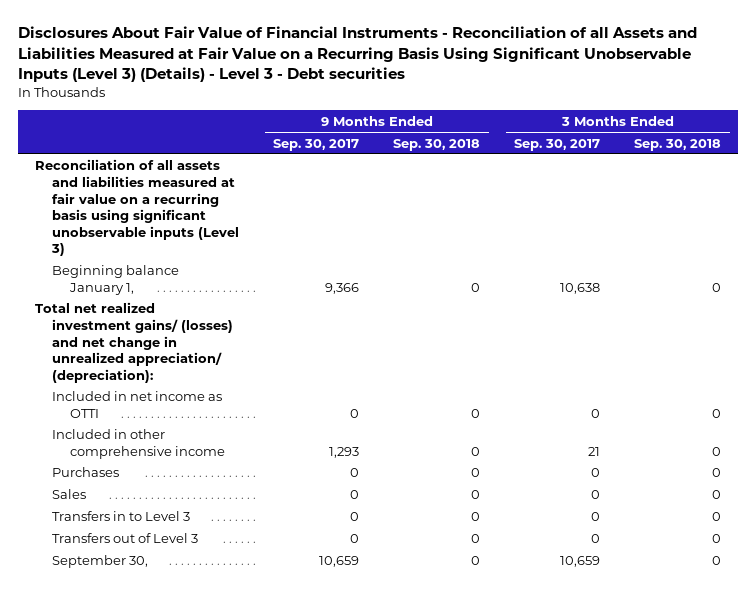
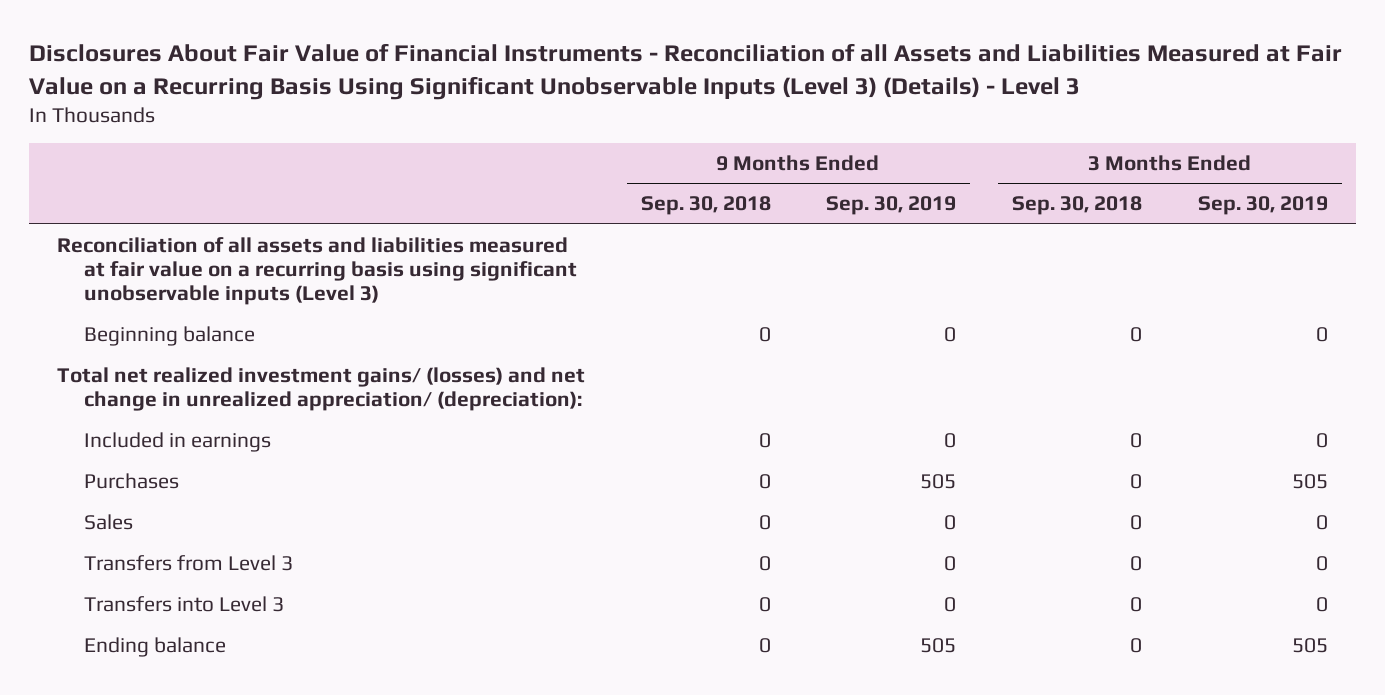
[17,26,697,83] Disclosures About Fair Value of Financial Instruments - Reconciliation of all Assets and Liabilities Measured at Fair Value on a Recurring Basis Using Significant Unobservable Inputs (Level 3) (Details) - Level 3 - Debt securities -> [28,43,1342,100] Disclosures About Fair Value of Financial Instruments - Reconciliation of all Assets and Liabilities Measured at Fair Value on a Recurring Basis Using Significant Unobservable Inputs (Level 3) (Details) - Level 3
[273,138,360,151] Sep. 30, 2017 -> none
[514,138,601,151] Sep. 30, 2017 -> none
none -> [826,196,957,216] Sep. 30, 2019
none -> [1197,196,1328,216] Sep. 30, 2019
[52,265,180,296] Beginning balance January 1, -> [83,326,255,347] Beginning balance
[52,429,225,460] Included in other comprehensive income -> none
[52,391,223,419] Included in net income as OTTI -> [83,432,271,453] Included in earnings
[52,511,191,522] Transfers in to Level 3 -> [83,555,293,572] Transfers from Level 3
[52,533,199,544] Transfers out of Level 3 -> [83,596,284,613] Transfers into Level 3
[52,555,149,569] September 30, -> [83,637,226,658] Ending balance

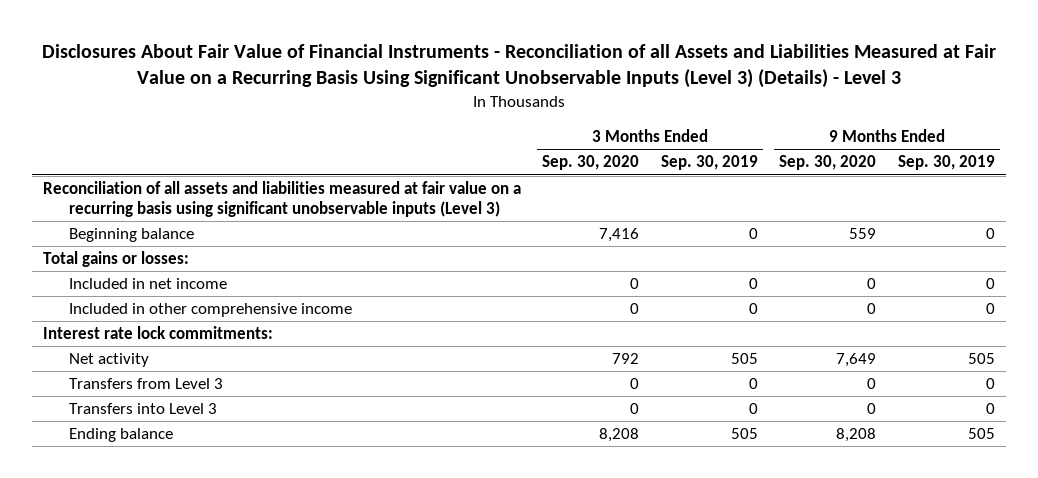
[640,196,771,216] Sep. 30, 2018 -> none
[1012,196,1143,216] Sep. 30, 2018 -> none
none -> [542,155,640,171] Sep. 30, 2020
none -> [779,155,877,171] Sep. 30, 2020
[83,514,133,531] Sales -> none
[56,367,585,412] Total net realized investment gains/ (losses) and net change in unrealized appreciation/ (depreciation): -> [42,251,189,268] Total gains or losses:
[83,432,271,453] Included in earnings -> [69,278,228,290] Included in net income
none -> [69,303,353,318] Included in other comprehensive income
none -> [42,326,273,340] Interest rate lock commitments:
[83,473,179,490] Purchases -> [69,353,150,368] Net activity

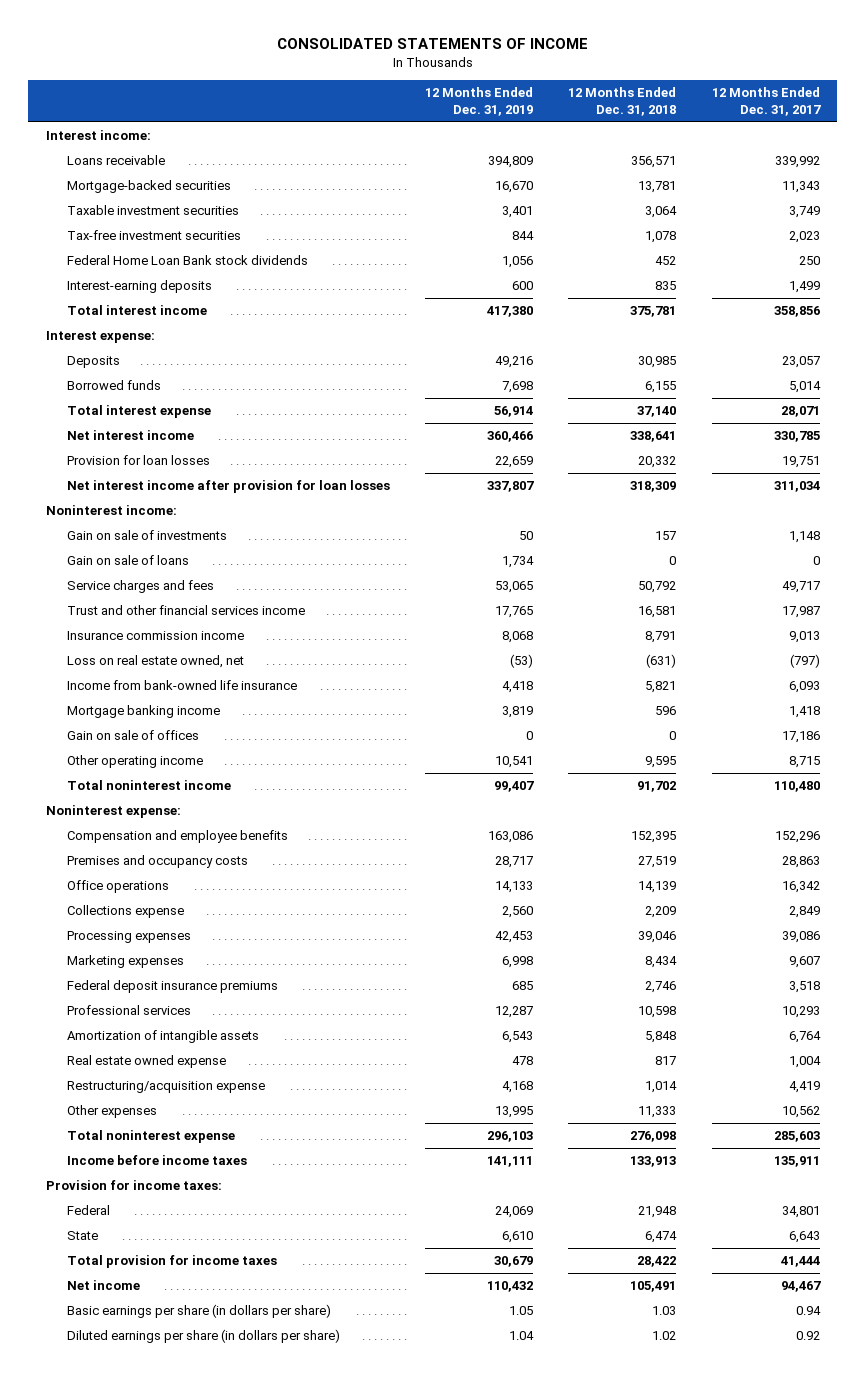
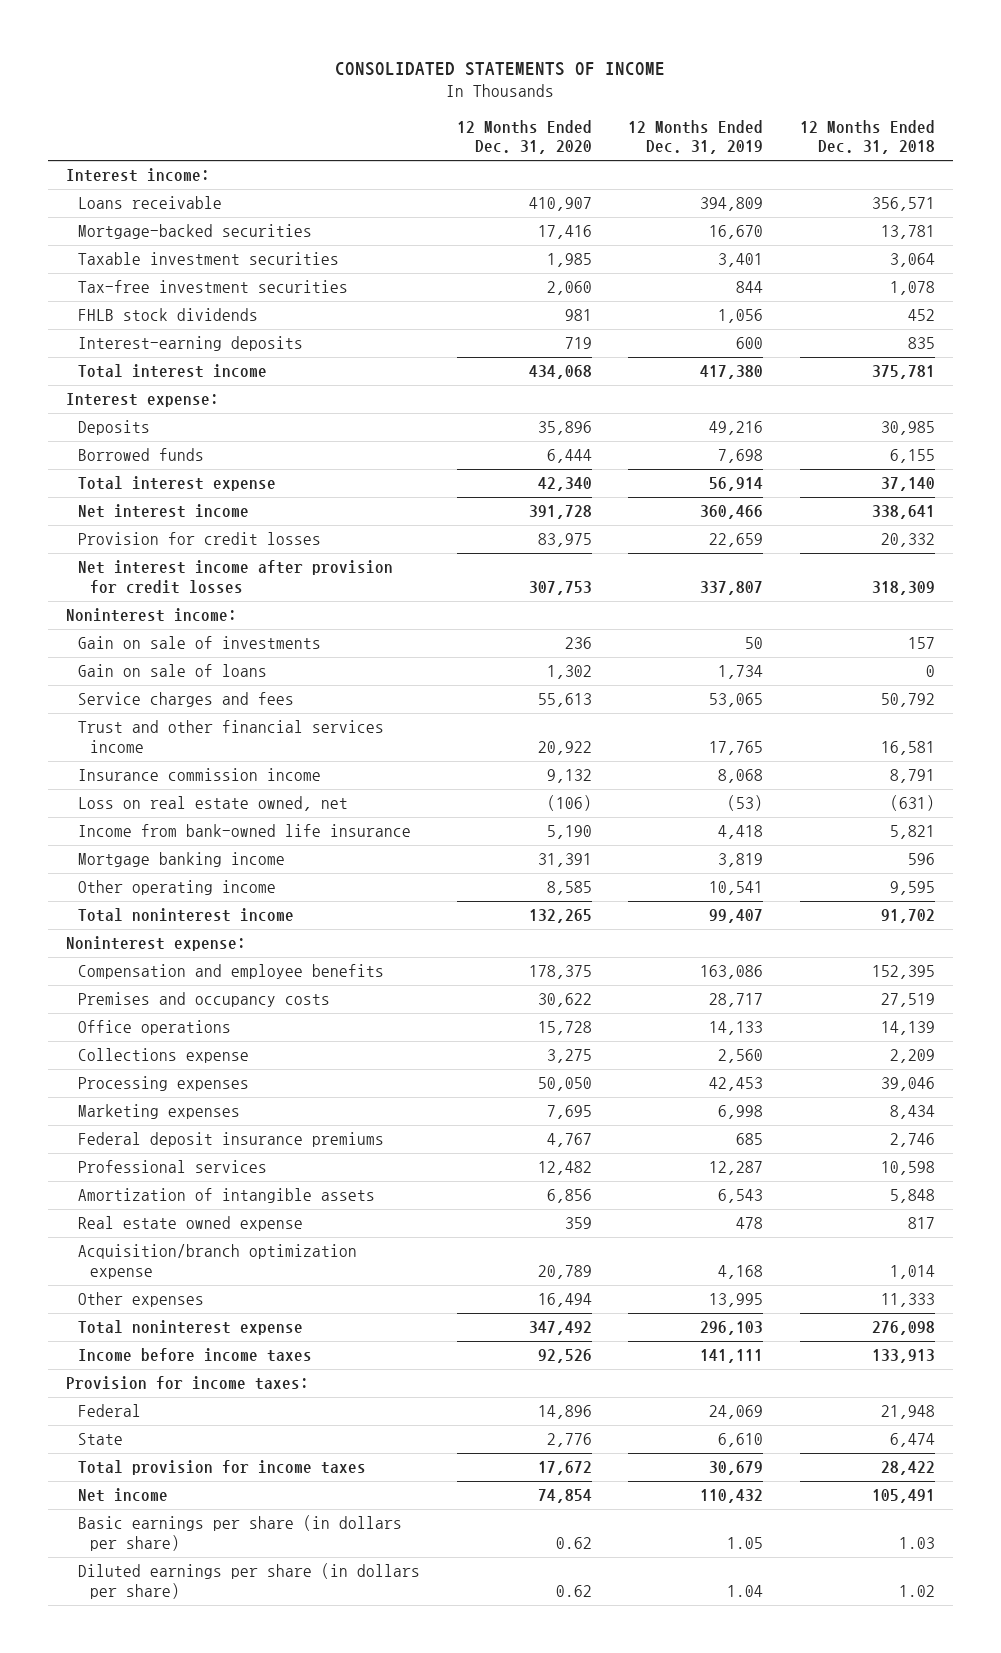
[711,87,821,116] 12 Months Ended Dec. 31, 2017 -> none
none -> [456,120,592,155] 12 Months Ended Dec. 31, 2020
[66,255,308,266] Federal Home Loan Bank stock dividends -> [78,308,259,322] FHLB stock dividends
[66,455,210,466] Provision for loan losses -> [78,532,322,546] Provision for credit losses
[66,480,390,494] Net interest income after provision for loan losses -> [78,560,394,594] Net interest income after provision for credit losses
[66,730,199,741] Gain on sale of offices -> none
[66,1081,265,1094] Restructuring/acquisition expense -> [78,1244,358,1279] Acquisition/branch optimization expense

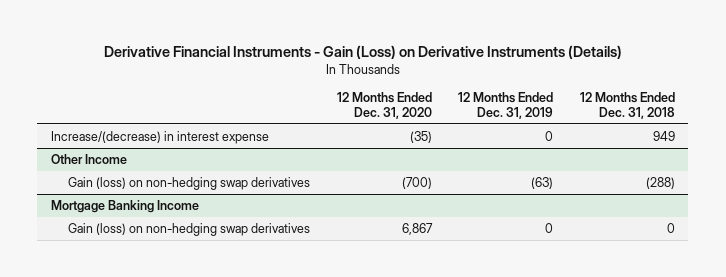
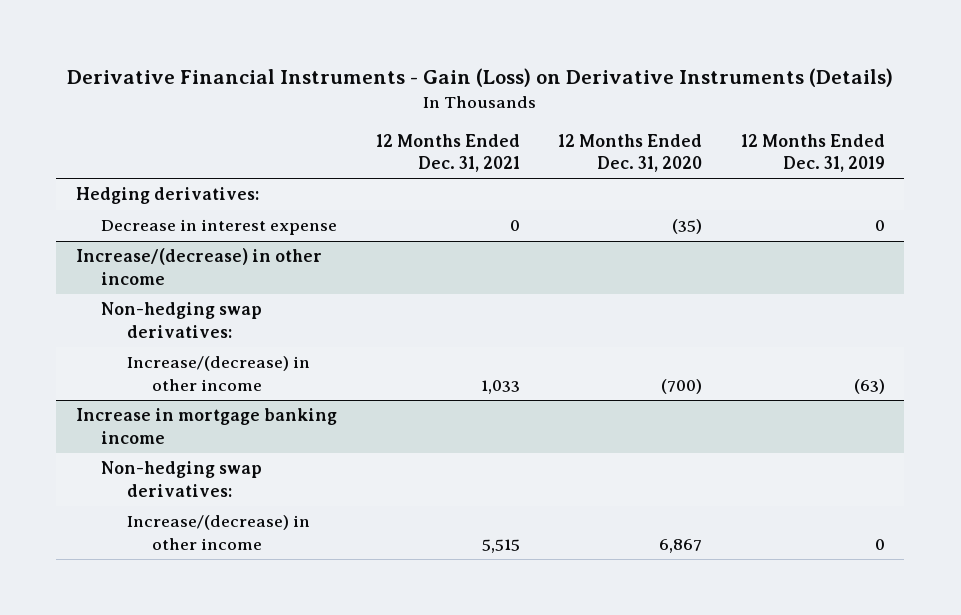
[579,92,675,120] 12 Months Ended Dec. 31, 2018 -> none
none -> [375,133,520,172] 12 Months Ended Dec. 31, 2021
none -> [75,187,259,205] Hedging derivatives:
[50,131,269,145] Increase/(decrease) in interest expense -> [101,219,338,236] Decrease in interest expense
[50,154,127,165] Other Income -> [75,248,322,285] Increase/(decrease) in other income
none -> [101,302,263,338] Non-hedging swap derivatives:
[68,177,311,191] Gain (loss) on non-hedging swap derivatives -> [126,356,310,391] Increase/(decrease) in other income
[50,200,199,214] Mortgage Banking Income -> [75,408,337,444] Increase in mortgage banking income
none -> [101,461,263,497] Non-hedging swap derivatives:
[68,223,311,237] Gain (loss) on non-hedging swap derivatives -> [126,515,310,550] Increase/(decrease) in other income

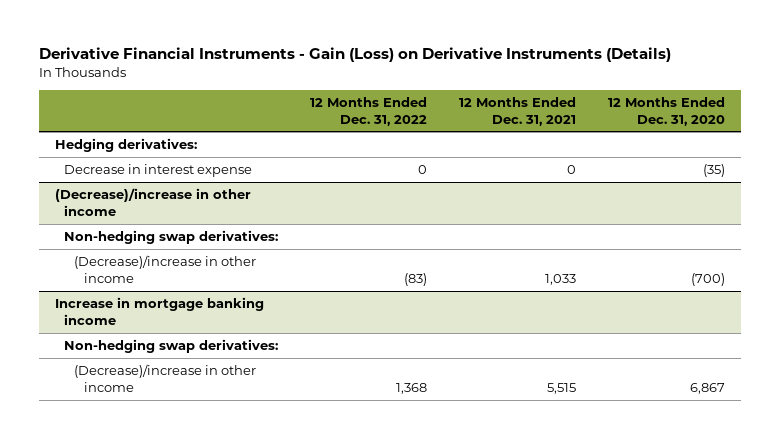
[740,133,885,172] 12 Months Ended Dec. 31, 2019 -> none
none -> [310,96,428,126] 12 Months Ended Dec. 31, 2022
[75,248,322,285] Increase/(decrease) in other income -> [54,187,251,216] (Decrease)/increase in other income
[126,356,310,391] Increase/(decrease) in other income -> [74,254,257,283] (Decrease)/increase in other income
[126,515,310,550] Increase/(decrease) in other income -> [74,363,257,392] (Decrease)/increase in other income

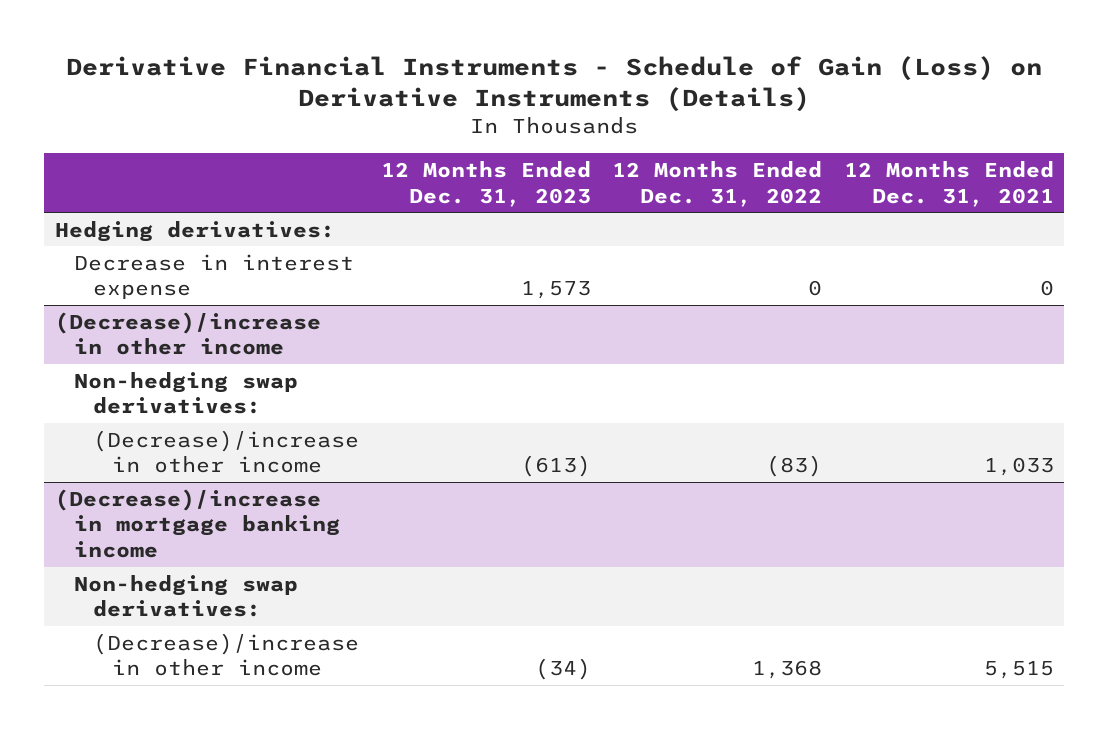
[38,47,671,63] Derivative Financial Instruments - Gain (Loss) on Derivative Instruments (Details) -> [66,56,1043,113] Derivative Financial Instruments - Schedule of Gain (Loss) on Derivative Instruments (Details)
[608,96,726,126] 12 Months Ended Dec. 31, 2020 -> none
none -> [380,160,591,207] 12 Months Ended Dec. 31, 2023
[54,296,264,325] Increase in mortgage banking income -> [54,488,340,559] (Decrease)/increase in mortgage banking income

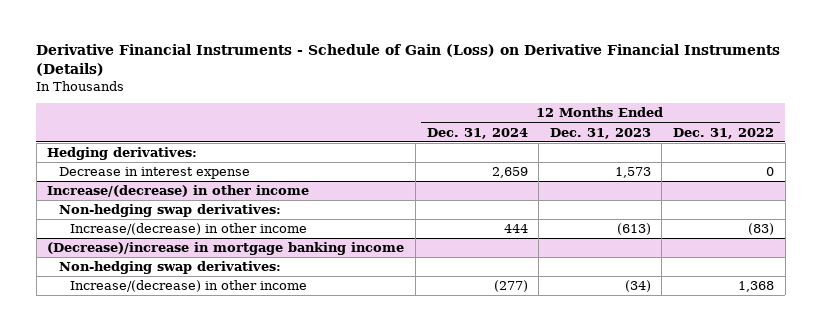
[66,56,1043,113] Derivative Financial Instruments - Schedule of Gain (Loss) on Derivative Instruments (Details) -> [36,44,781,77] Derivative Financial Instruments - Schedule of Gain (Loss) on Derivative Financial Instruments (Details)
[843,160,1054,207] 12 Months Ended Dec. 31, 2021 -> none
none -> [426,127,528,139] Dec. 31, 2024
[54,311,321,356] (Decrease)/increase in other income -> [47,185,310,198] Increase/(decrease) in other income
[93,429,360,474] (Decrease)/increase in other income -> [69,223,307,236] Increase/(decrease) in other income
[93,632,360,677] (Decrease)/increase in other income -> [69,280,307,293] Increase/(decrease) in other income

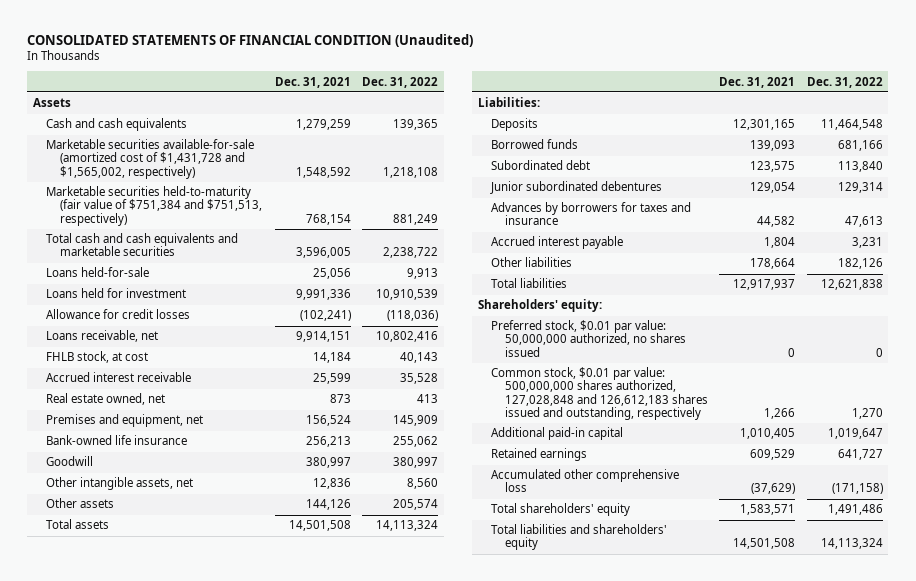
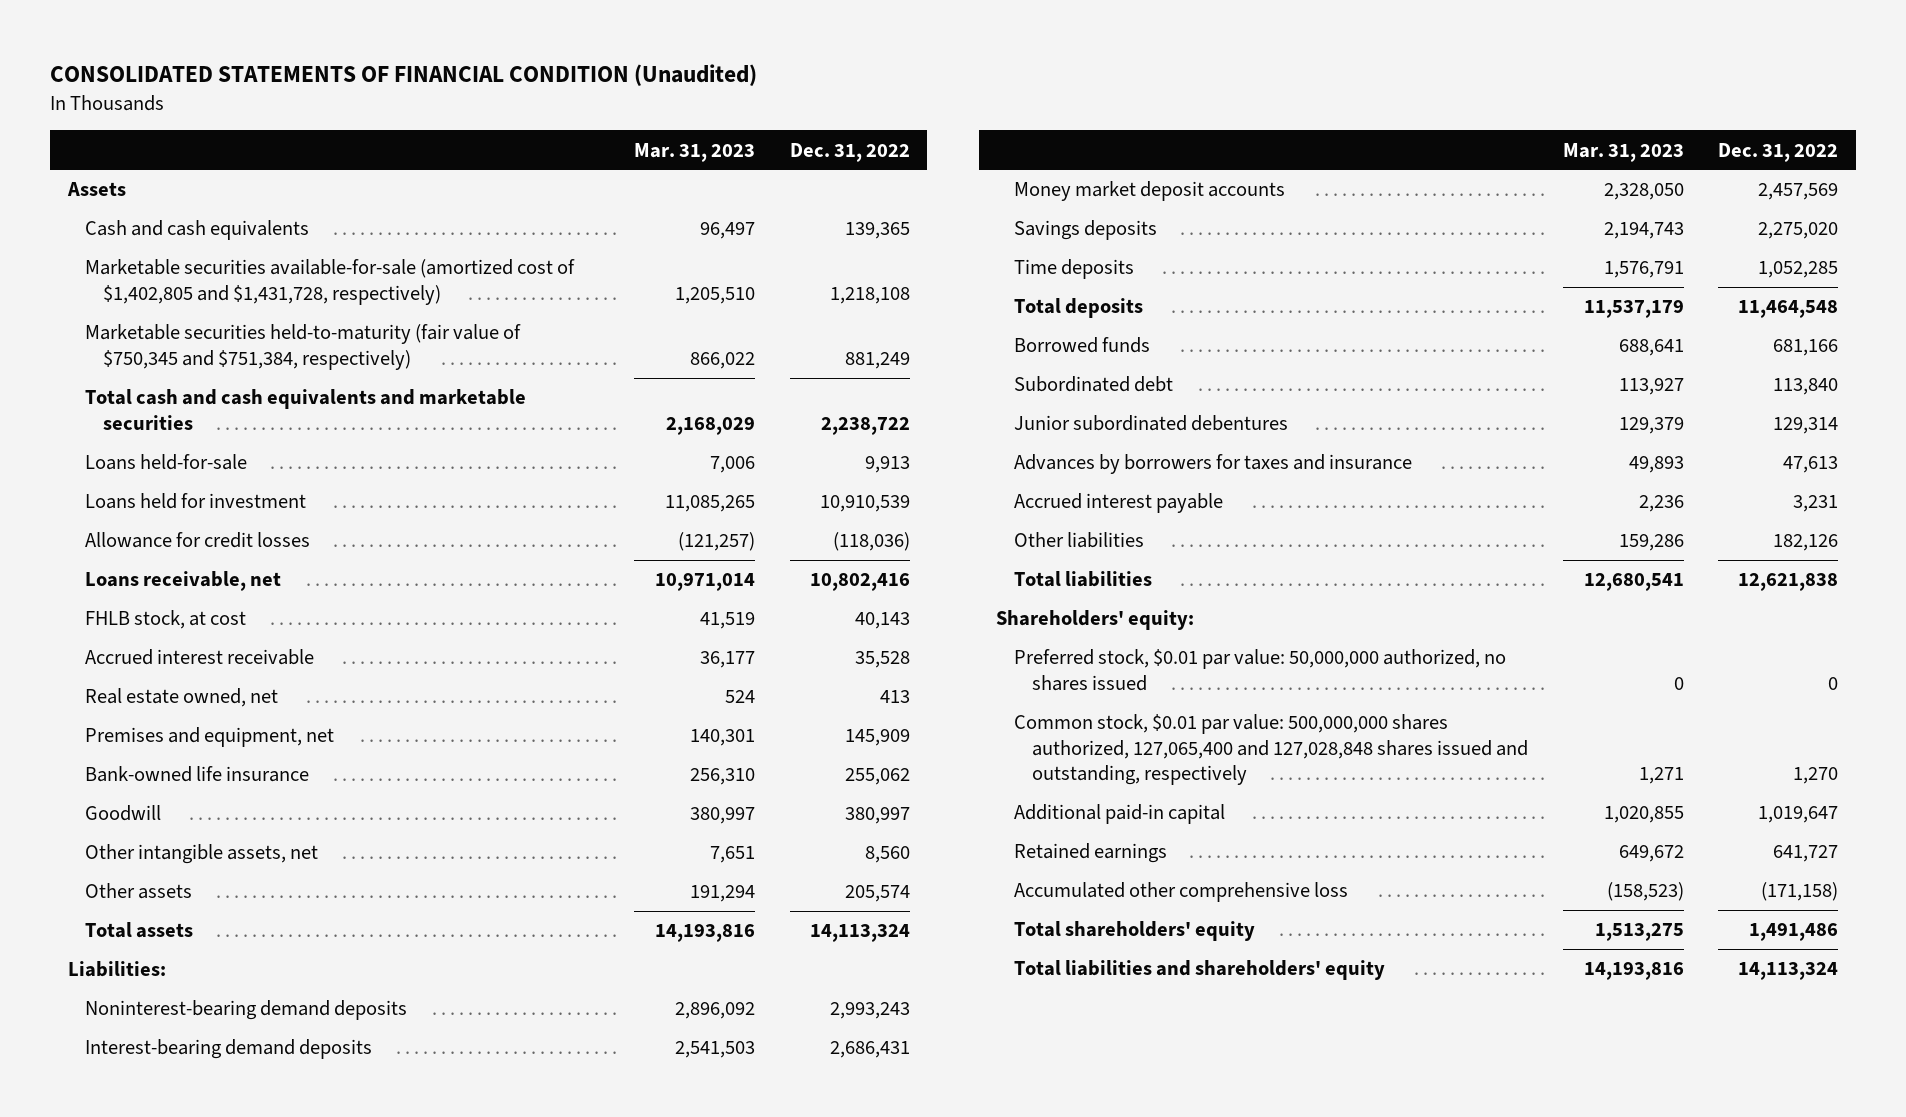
[274,76,351,88] Dec. 31, 2021 -> none
none -> [634,142,756,162] Mar. 31, 2023
[46,139,255,179] Marketable securities available-for-sale (amortized cost of $1,431,728 and $1,565,002, respectively) -> [85,259,576,305] Marketable securities available-for-sale (amortized cost of $1,402,805 and $1,431,728, respectively)
[46,186,263,226] Marketable securities held-to-maturity (fair value of $751,384 and $751,513, respectively) -> [85,324,522,370] Marketable securities held-to-maturity (fair value of $750,345 and $751,384, respectively)
none -> [85,1000,408,1021] Noninterest-bearing demand deposits
none -> [85,1039,373,1060] Interest-bearing demand deposits
none -> [1013,181,1285,202] Money market deposit accounts
none -> [1013,220,1157,241] Savings deposits
none -> [1013,259,1134,280] Time deposits
[491,118,539,132] Deposits -> [1013,298,1143,319] Total deposits
[491,367,709,420] Common stock, $0.01 par value: 500,000,000 shares authorized, 127,028,848 and 126,612,183 shares issued and outstanding, respectively -> [1013,714,1528,786] Common stock, $0.01 par value: 500,000,000 shares authorized, 127,065,400 and 127,028,848 shares issued and outstanding, respectively

